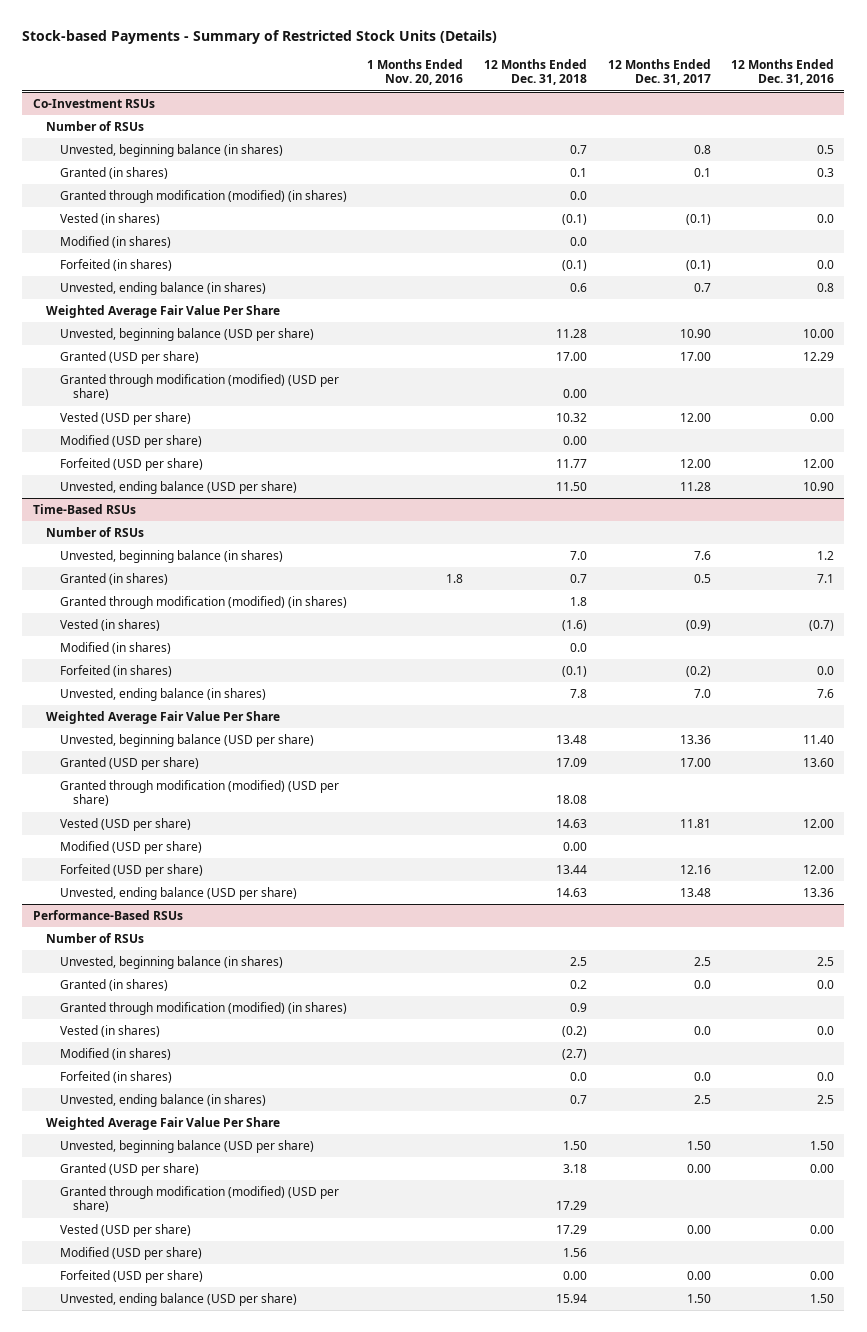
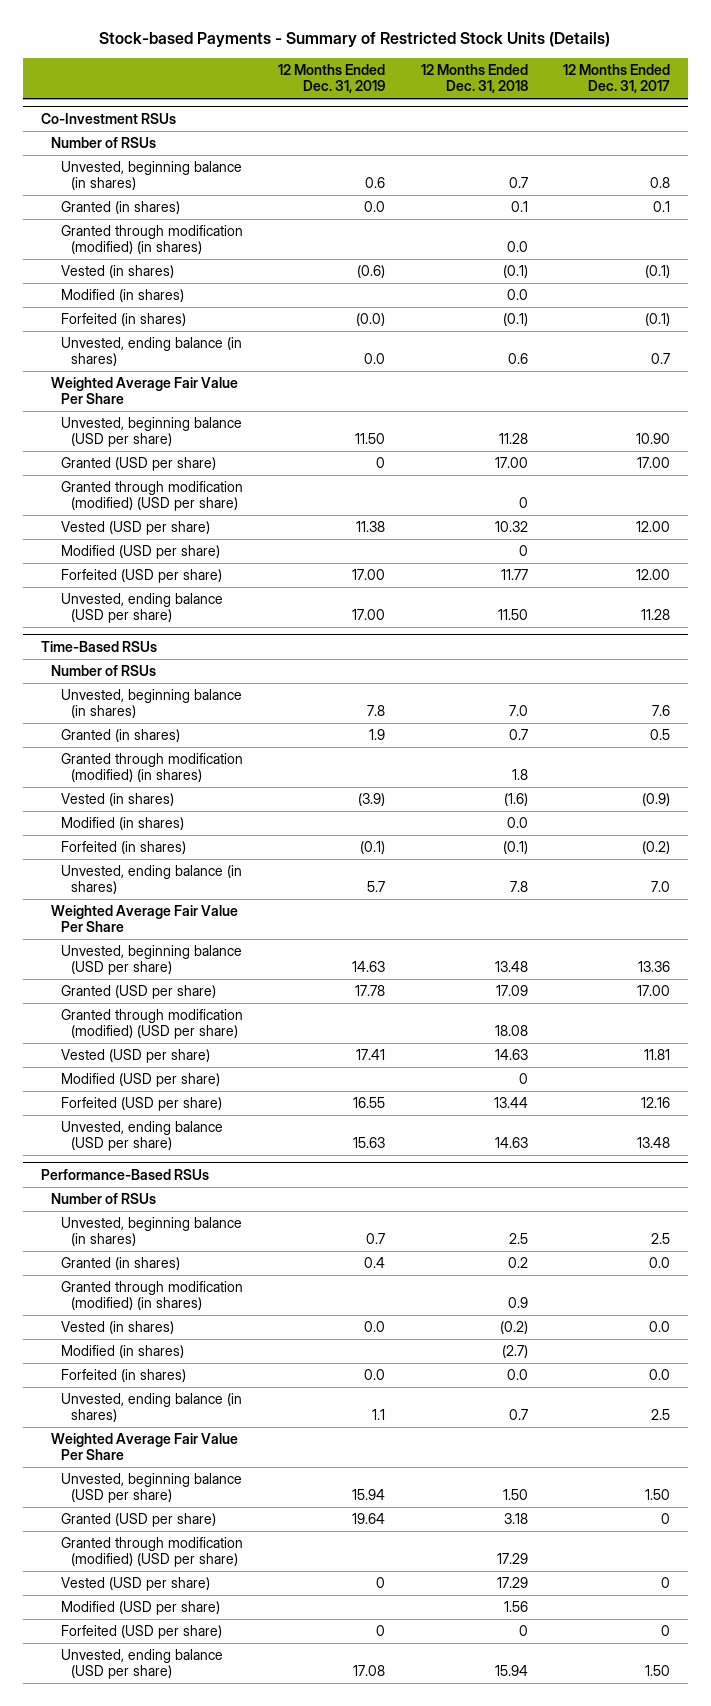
[367,59,464,86] 1 Months Ended Nov. 20, 2016 -> none
[731,59,835,86] 12 Months Ended Dec. 31, 2016 -> none
none -> [278,64,386,94] 12 Months Ended Dec. 31, 2019
[562,389,587,399] 0.00 -> [518,497,528,509] 0
[562,436,587,446] 0.00 -> [518,545,528,557] 0
[562,842,587,852] 0.00 -> [518,1073,528,1085] 0
[686,1164,711,1174] 0.00 -> [660,1513,670,1525] 0
[686,1225,711,1235] 0.00 -> [660,1577,670,1589] 0
[562,1271,587,1281] 0.00 -> [518,1625,528,1637] 0
[686,1271,711,1281] 0.00 -> [660,1625,670,1637] 0

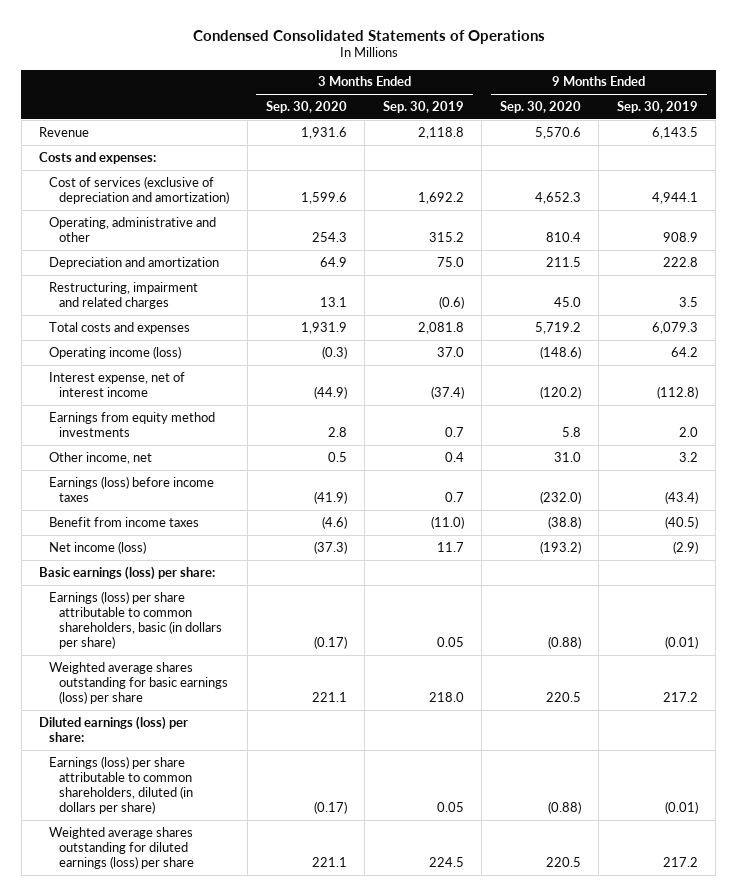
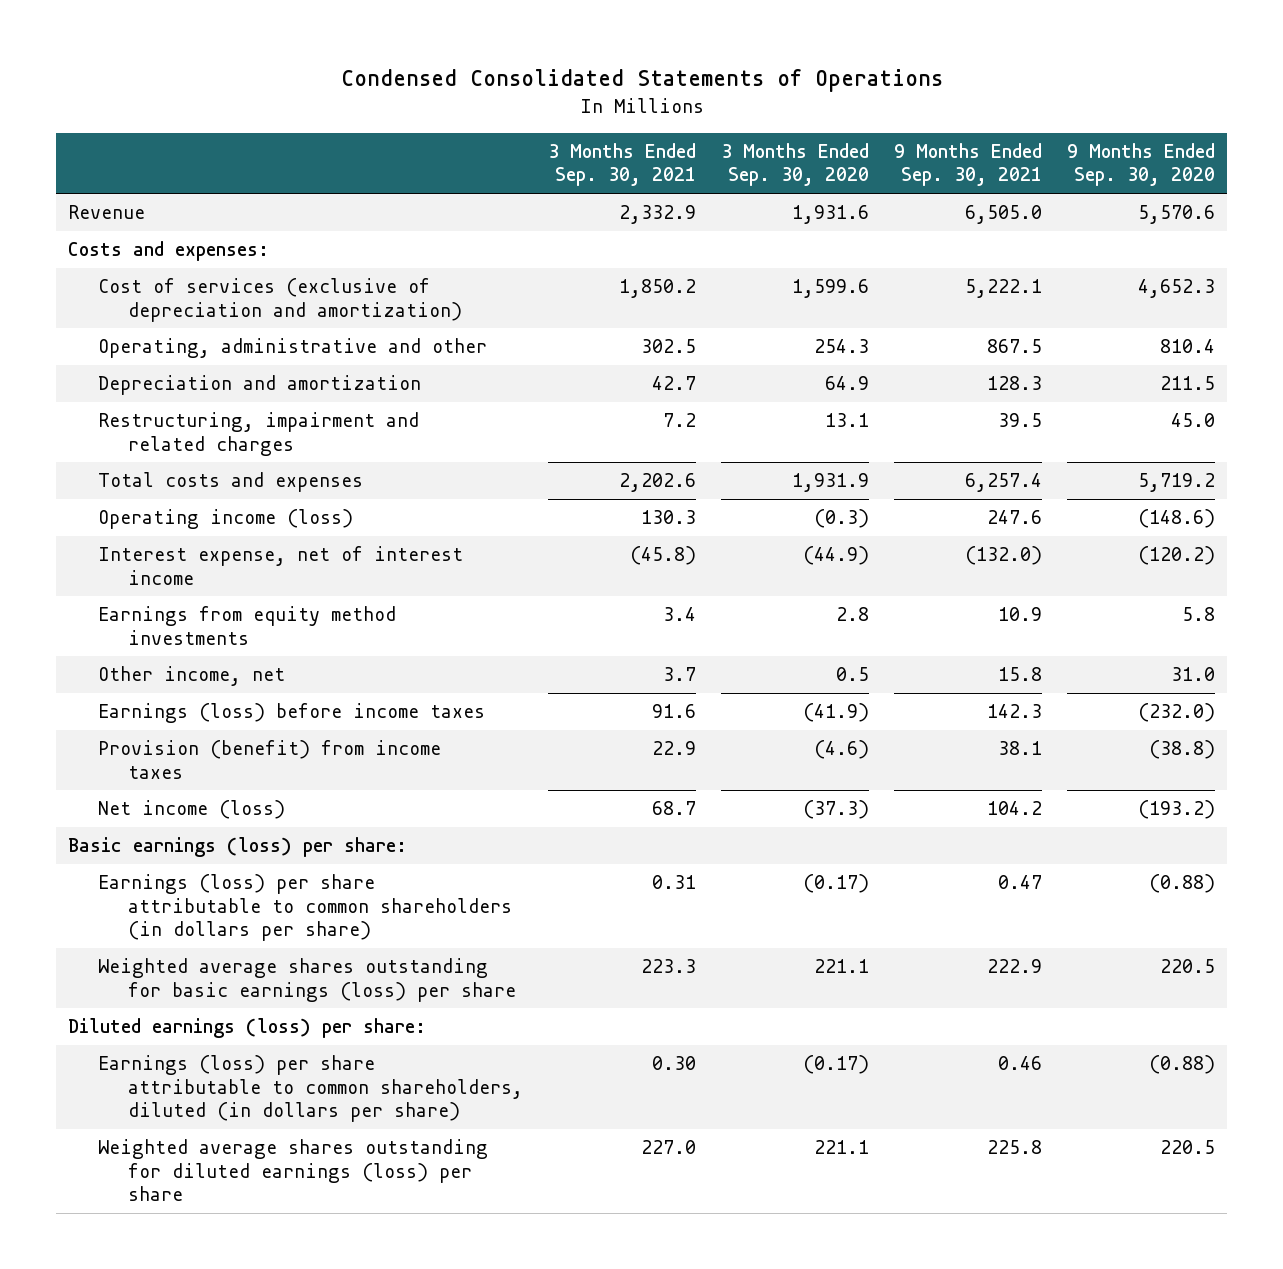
[382,100,464,113] Sep. 30, 2019 -> none
[616,100,698,113] Sep. 30, 2019 -> none
none -> [548,142,697,187] 3 Months Ended Sep. 30, 2021
none -> [893,142,1042,187] 9 Months Ended Sep. 30, 2021
[49,516,200,527] Benefit from income taxes -> [98,740,442,779] Provision (benefit) from income taxes
[49,590,223,650] Earnings (loss) per share attributable to common shareholders, basic (in dollars per share) -> [98,874,513,942] Earnings (loss) per share attributable to common shareholders (in dollars per share)

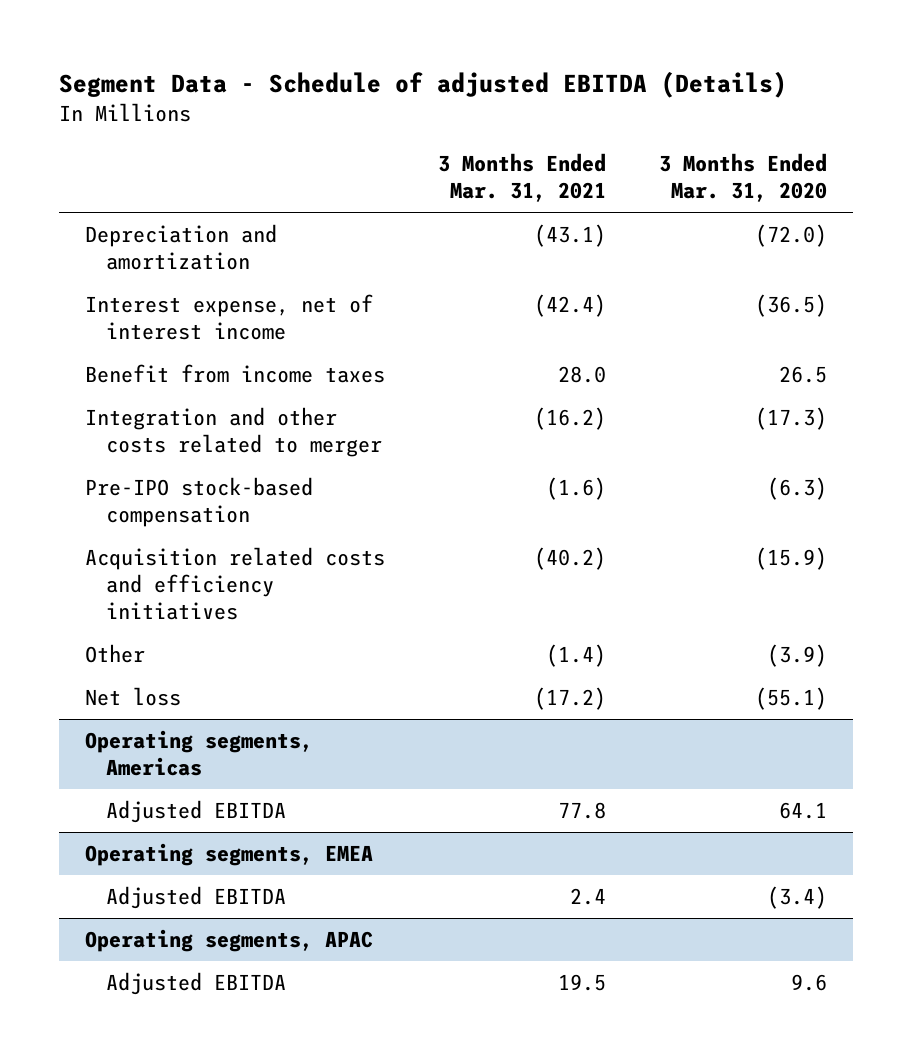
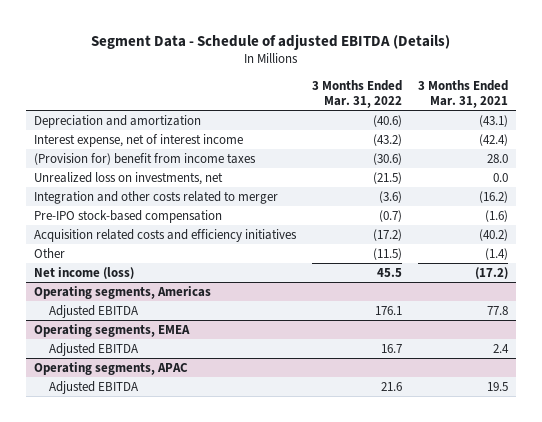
[658,153,827,203] 3 Months Ended Mar. 31, 2020 -> none
none -> [311,79,402,108] 3 Months Ended Mar. 31, 2022
[85,364,386,384] Benefit from income taxes -> [33,152,256,165] (Provision for) benefit from income taxes
none -> [33,171,223,185] Unrealized loss on investments, net
[85,687,182,707] Net loss -> [33,266,134,279] Net income (loss)

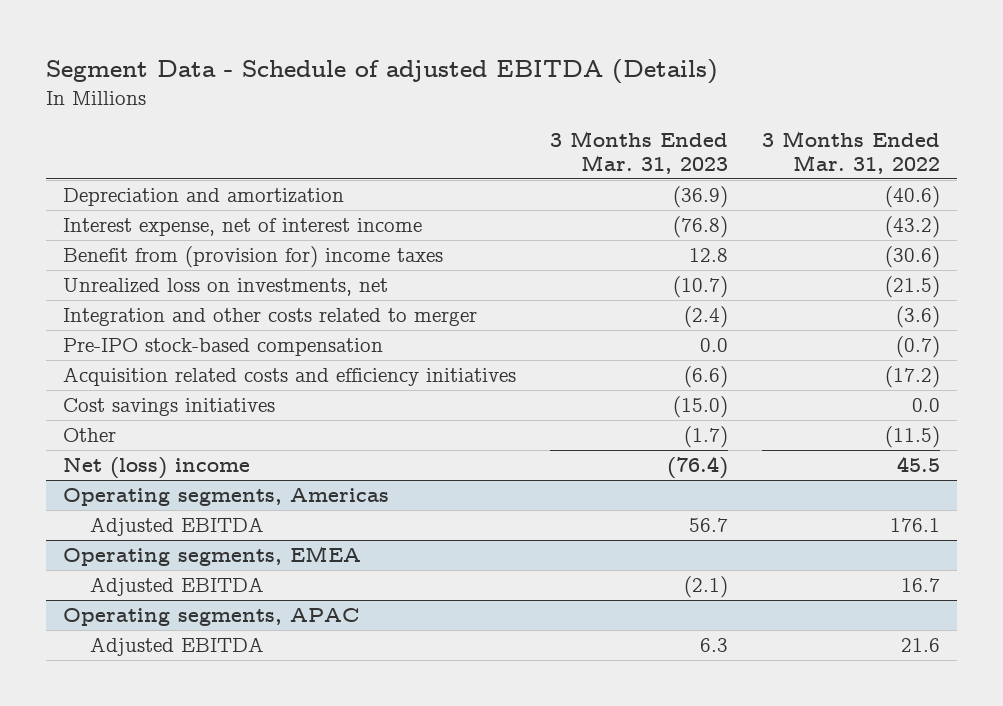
[418,79,509,108] 3 Months Ended Mar. 31, 2021 -> none
none -> [550,131,729,174] 3 Months Ended Mar. 31, 2023
[33,152,256,165] (Provision for) benefit from income taxes -> [62,245,443,268] Benefit from (provision for) income taxes
none -> [62,397,275,416] Cost savings initiatives
[33,266,134,279] Net income (loss) -> [62,456,250,479] Net (loss) income

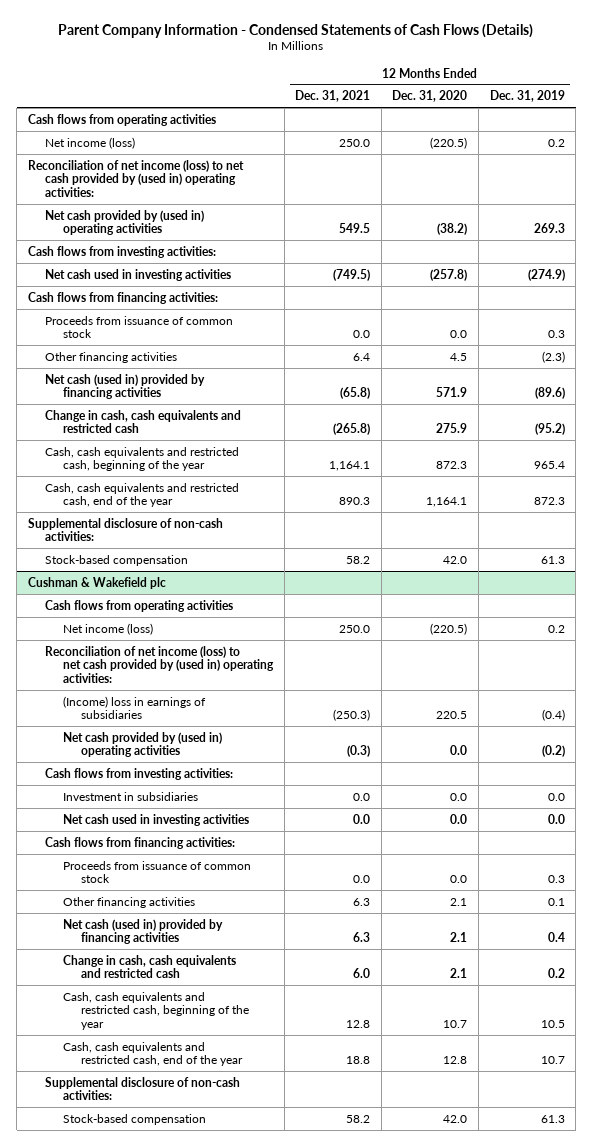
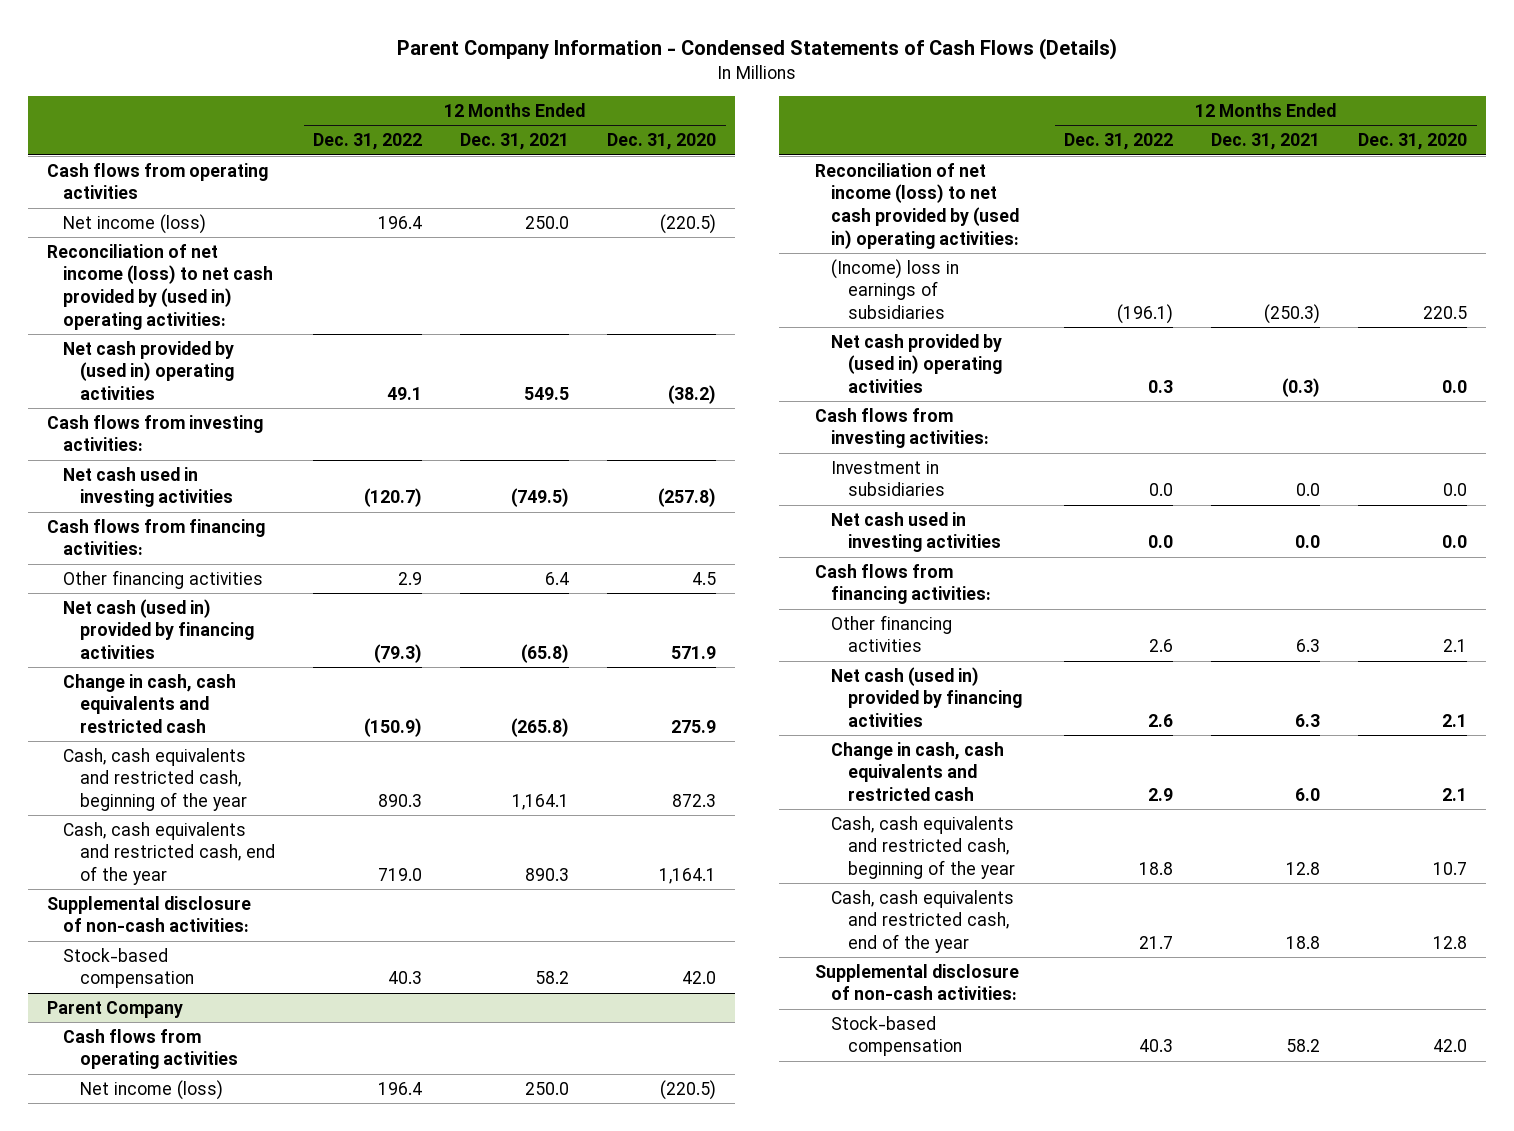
[489,90,565,103] Dec. 31, 2019 -> none
none -> [313,133,423,151] Dec. 31, 2022
[45,315,234,339] Proceeds from issuance of common stock -> none
[27,576,166,589] Cushman & Wakefield plc -> [46,1000,183,1018] Parent Company
[63,860,252,884] Proceeds from issuance of common stock -> none

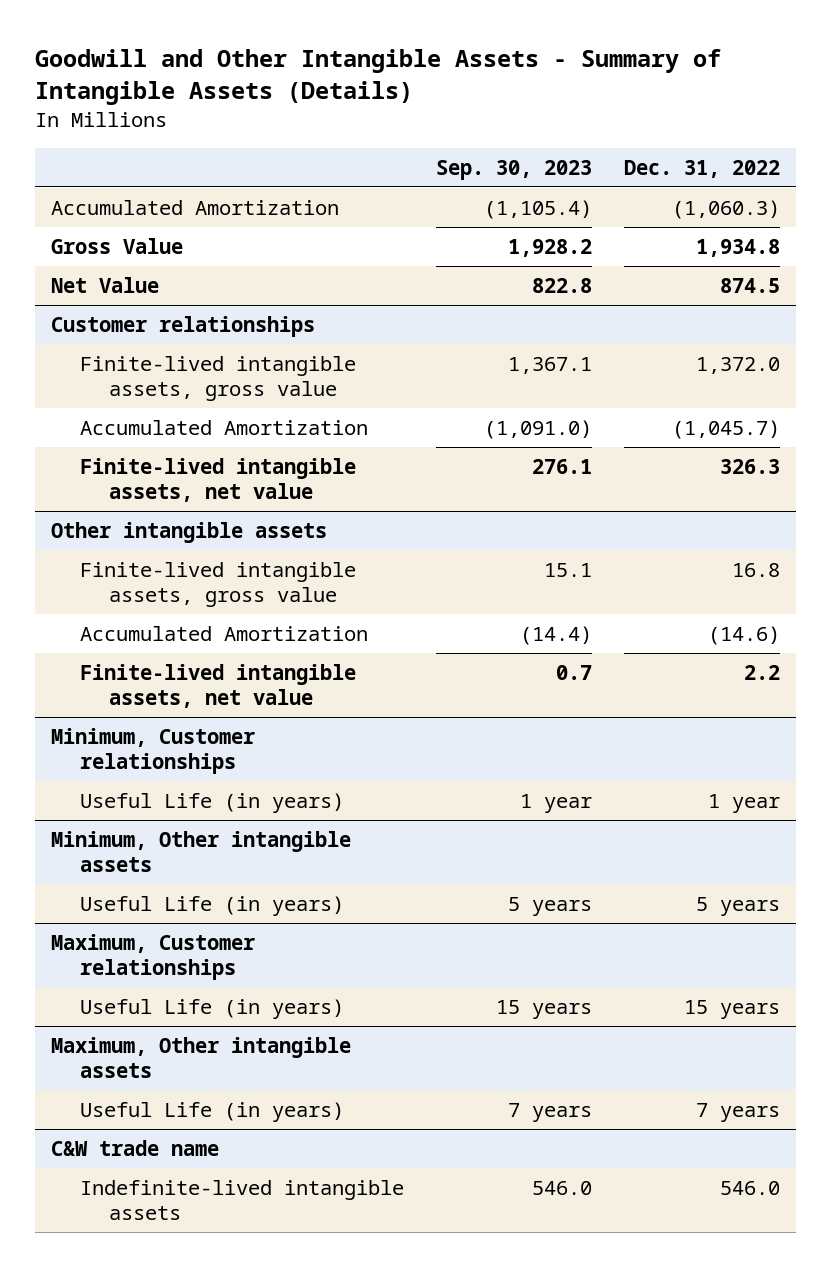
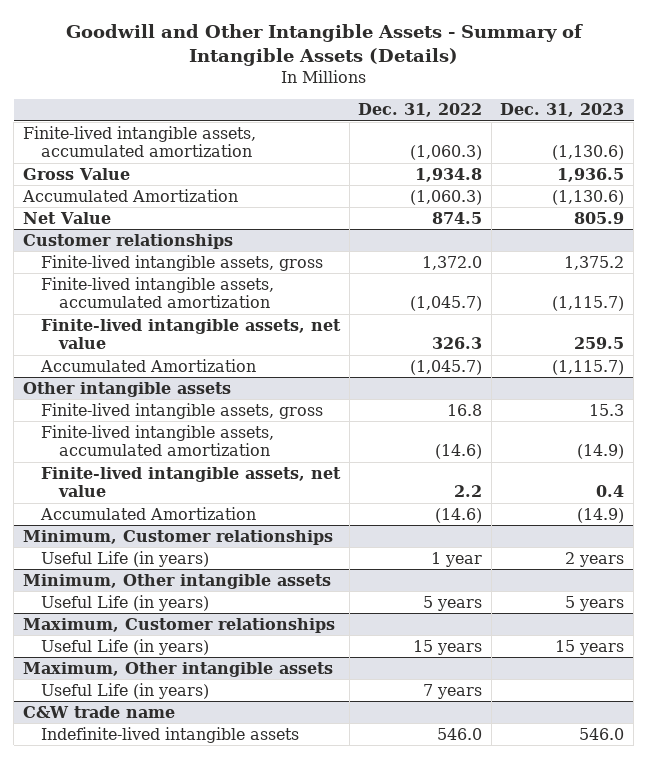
[435,159,592,180] Sep. 30, 2023 -> none
none -> [500,103,625,118] Dec. 31, 2023
none -> [23,125,257,158] Finite-lived intangible assets, accumulated amortization
[51,199,340,215] Accumulated Amortization -> [22,188,239,202] Accumulated Amortization
[79,355,356,401] Finite-lived intangible assets, gross value -> [41,254,324,271] Finite-lived intangible assets, gross
none -> [41,276,275,309] Finite-lived intangible assets, accumulated amortization
[79,419,368,435] Accumulated Amortization -> [40,358,257,372] Accumulated Amortization
[79,561,356,607] Finite-lived intangible assets, gross value -> [41,402,324,419] Finite-lived intangible assets, gross
none -> [41,424,275,457] Finite-lived intangible assets, accumulated amortization
[79,625,368,641] Accumulated Amortization -> [40,506,257,520] Accumulated Amortization

